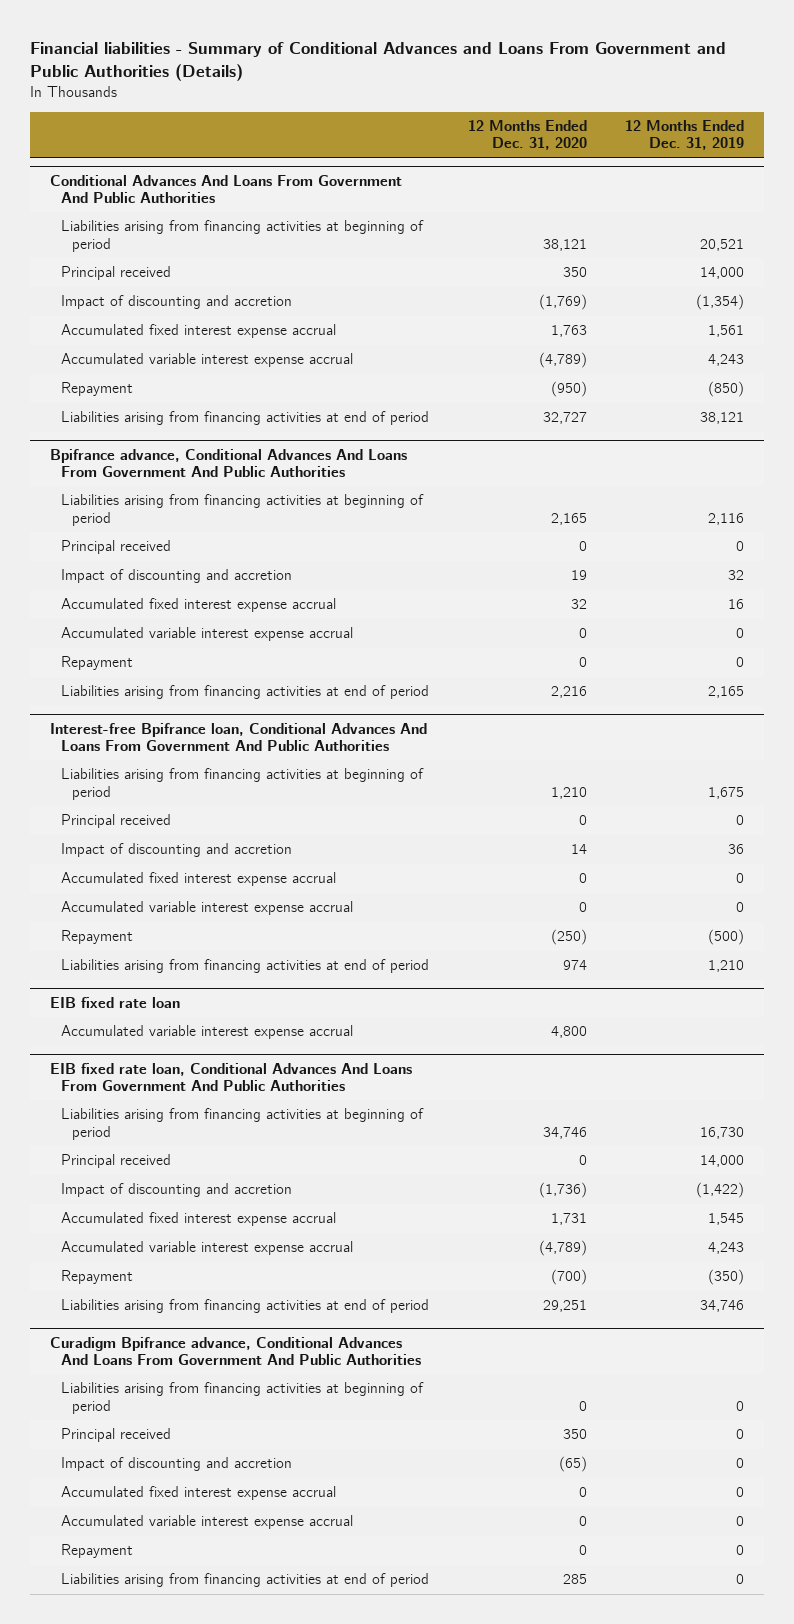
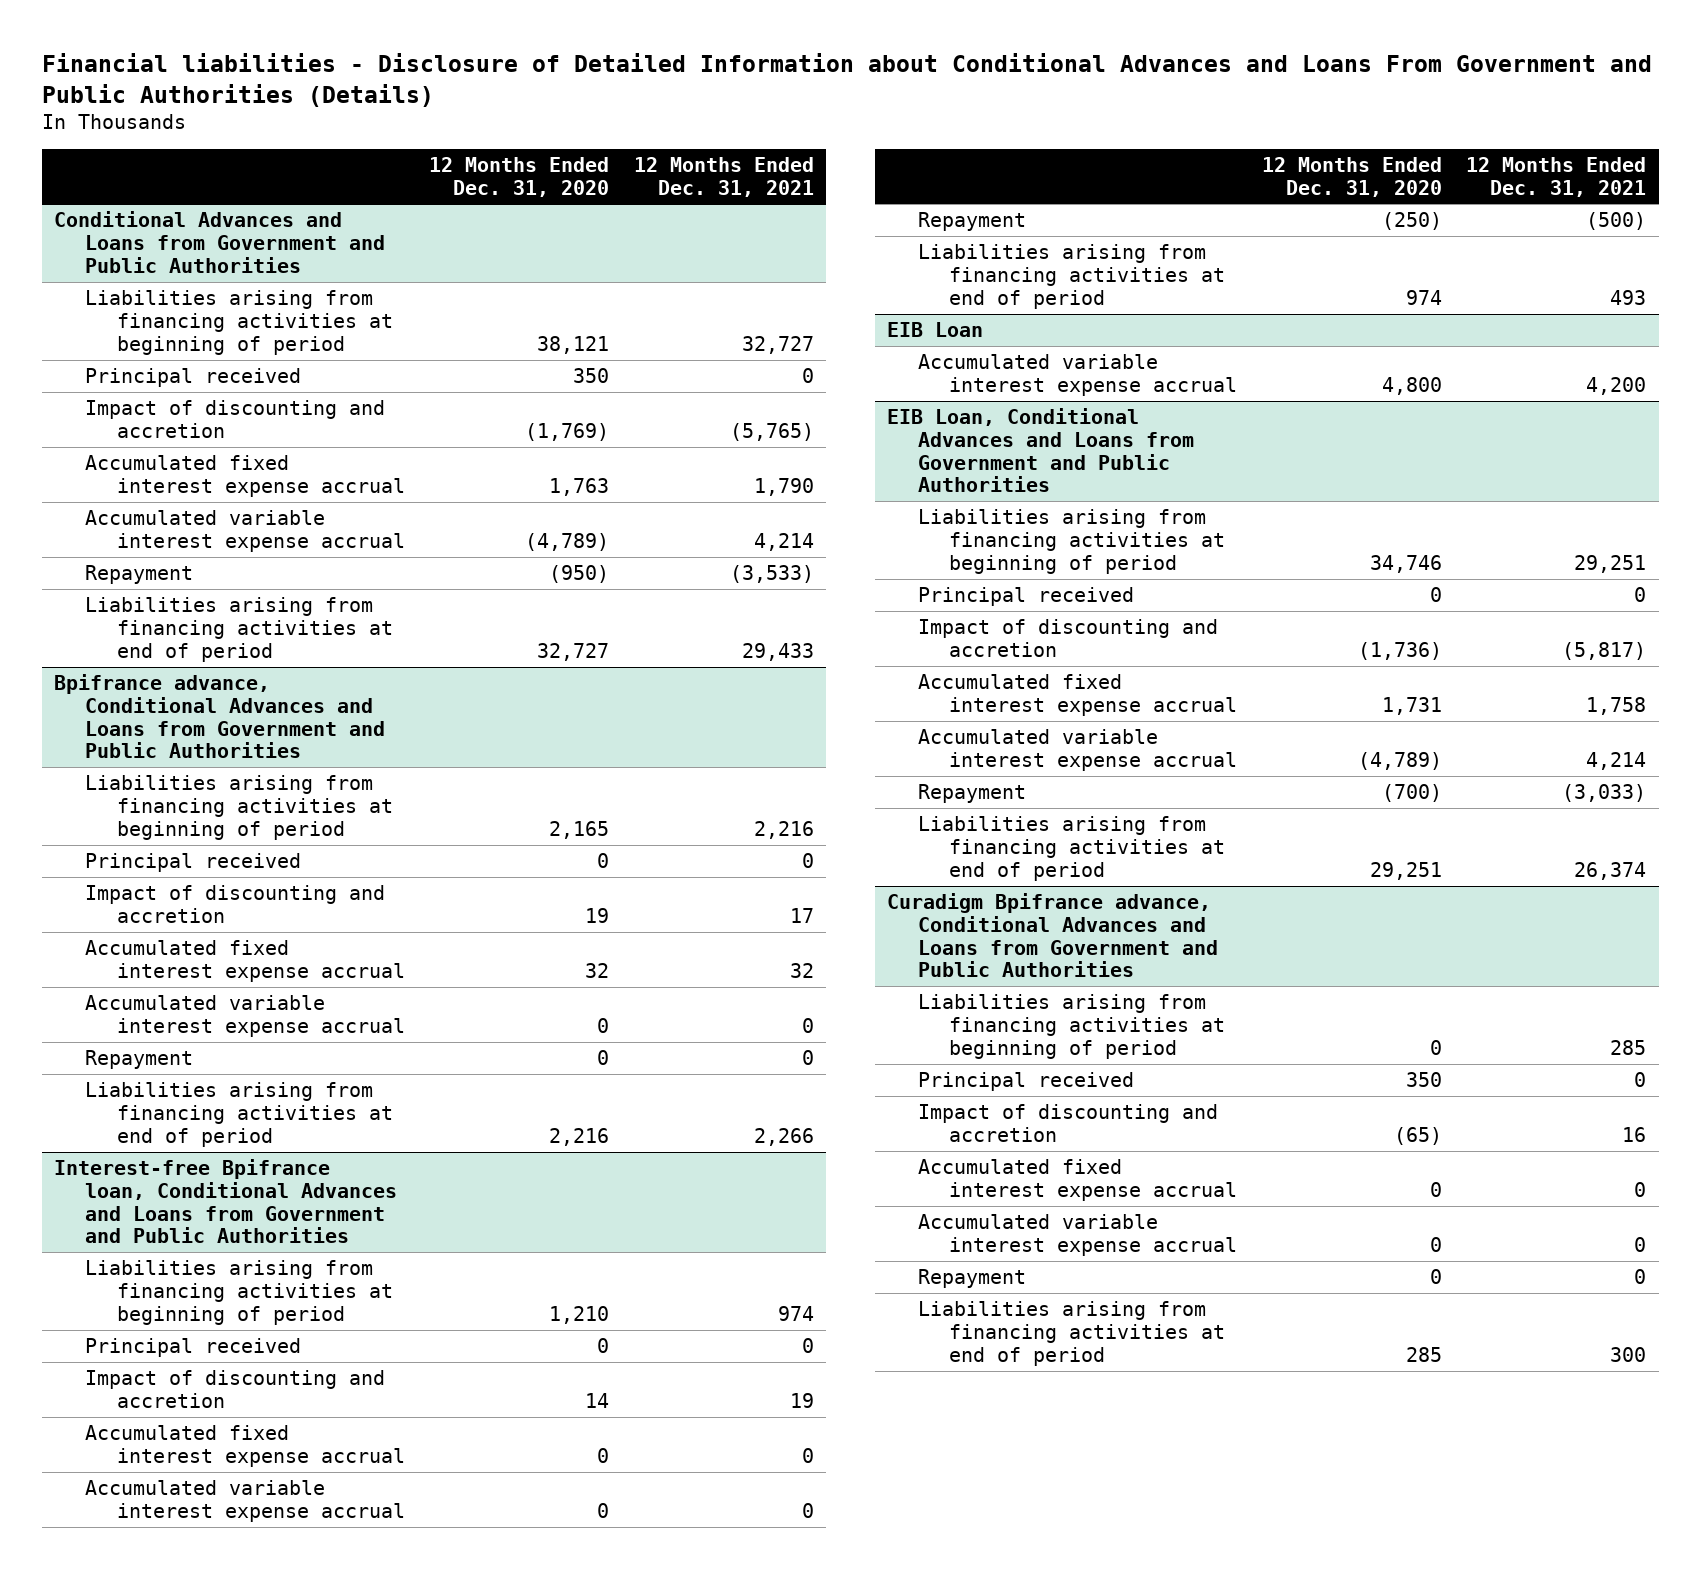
[30,41,727,81] Financial liabilities - Summary of Conditional Advances and Loans From Government and Public Authorities (Details) -> [41,53,1652,107] Financial liabilities - Disclosure of Detailed Information about Conditional Advances and Loans From Government and Public Authorities (Details)
[625,120,745,151] 12 Months Ended Dec. 31, 2019 -> none
none -> [633,156,814,197] 12 Months Ended Dec. 31, 2021
[49,175,402,204] Conditional Advances And Loans From Government And Public Authorities -> [54,211,386,273] Conditional Advances and Loans from Government and Public Authorities
[49,449,407,478] Bpifrance advance, Conditional Advances And Loans From Government And Public Authorities -> [54,674,386,759] Bpifrance advance, Conditional Advances and Loans from Government and Public Authorities
[49,723,427,752] Interest-free Bpifrance loan, Conditional Advances And Loans From Government And Public Authorities -> [54,1159,398,1244] Interest-free Bpifrance loan, Conditional Advances and Loans from Government and Public Authorities
[49,997,180,1009] EIB fixed rate loan -> [886,322,983,338] EIB Loan
[49,1063,412,1092] EIB fixed rate loan, Conditional Advances And Loans From Government And Public Authorities -> [886,408,1195,493] EIB Loan, Conditional Advances and Loans from Government and Public Authorities
[49,1337,422,1366] Curadigm Bpifrance advance, Conditional Advances And Loans From Government And Public Authorities -> [886,893,1219,978] Curadigm Bpifrance advance, Conditional Advances and Loans from Government and Public Authorities

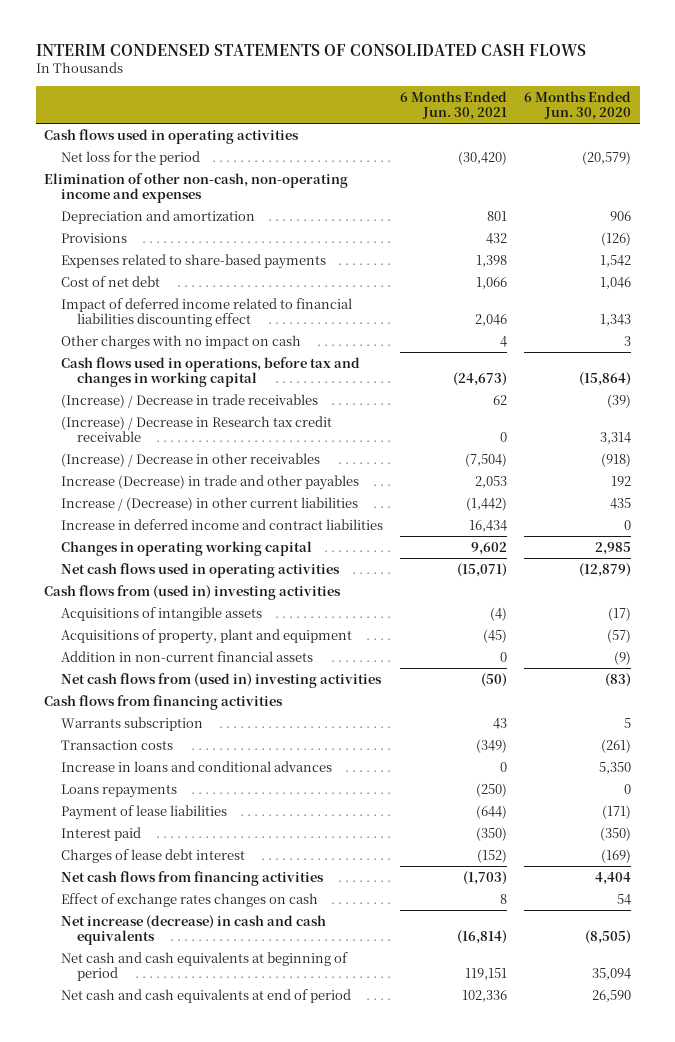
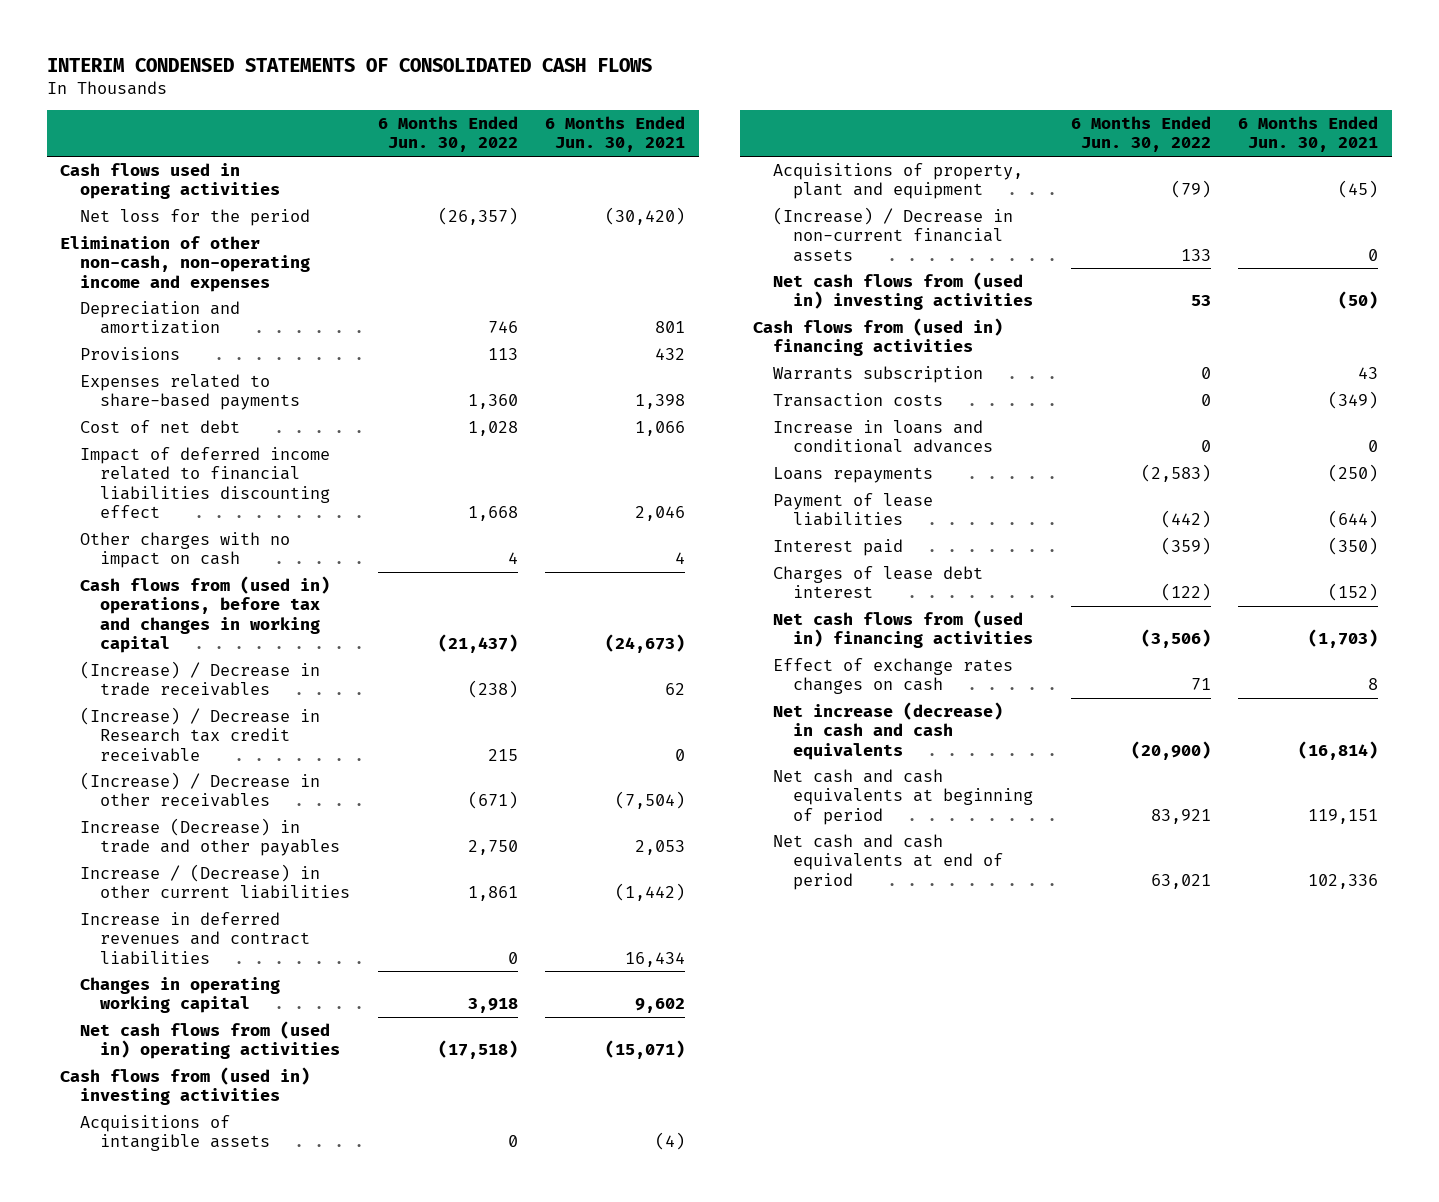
[524,90,632,121] 6 Months Ended Jun. 30, 2020 -> none
none -> [377,116,518,153] 6 Months Ended Jun. 30, 2022
[60,356,360,387] Cash flows used in operations, before tax and changes in working capital -> [80,576,331,653] Cash flows from (used in) operations, before tax and changes in working capital
[60,518,383,530] Increase in deferred income and contract liabilities -> [80,912,311,965] Increase in deferred revenues and contract liabilities
[60,562,340,578] Net cash flows used in operating activities -> [80,1021,341,1060] Net cash flows from (used in) operating activities
[60,650,313,662] Addition in non-current financial assets -> [773,207,1014,262] (Increase) / Decrease in non-current financial assets
[44,694,284,710] Cash flows from financing activities -> [753,318,1004,357] Cash flows from (used in) financing activities
[60,870,324,886] Net cash flows from financing activities -> [773,610,1034,649] Net cash flows from (used in) financing activities

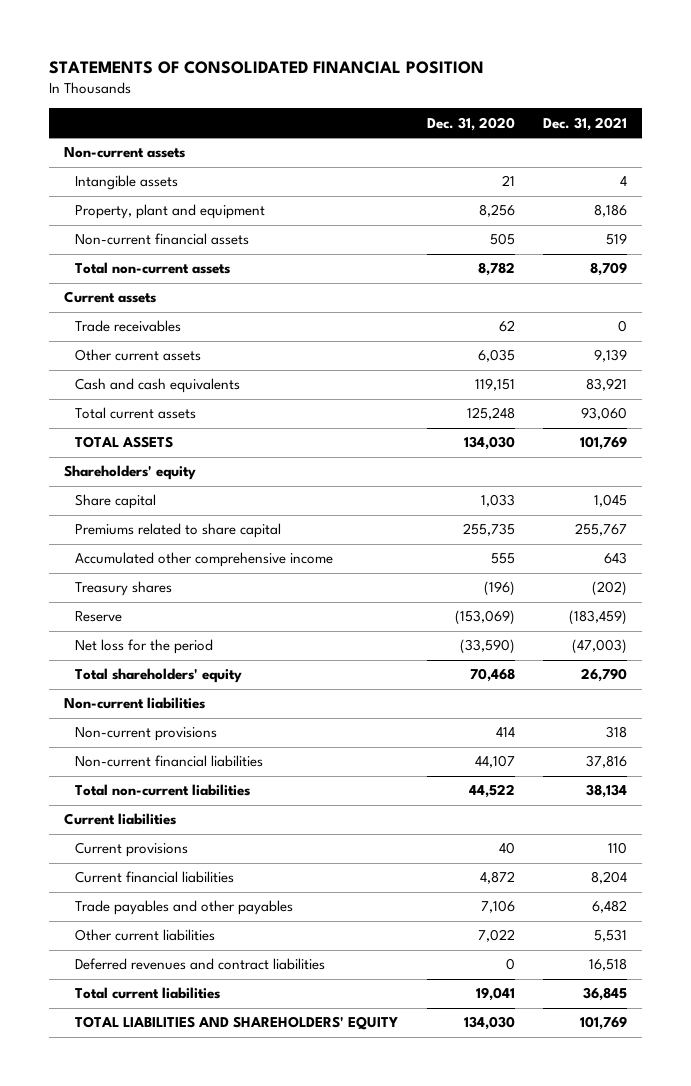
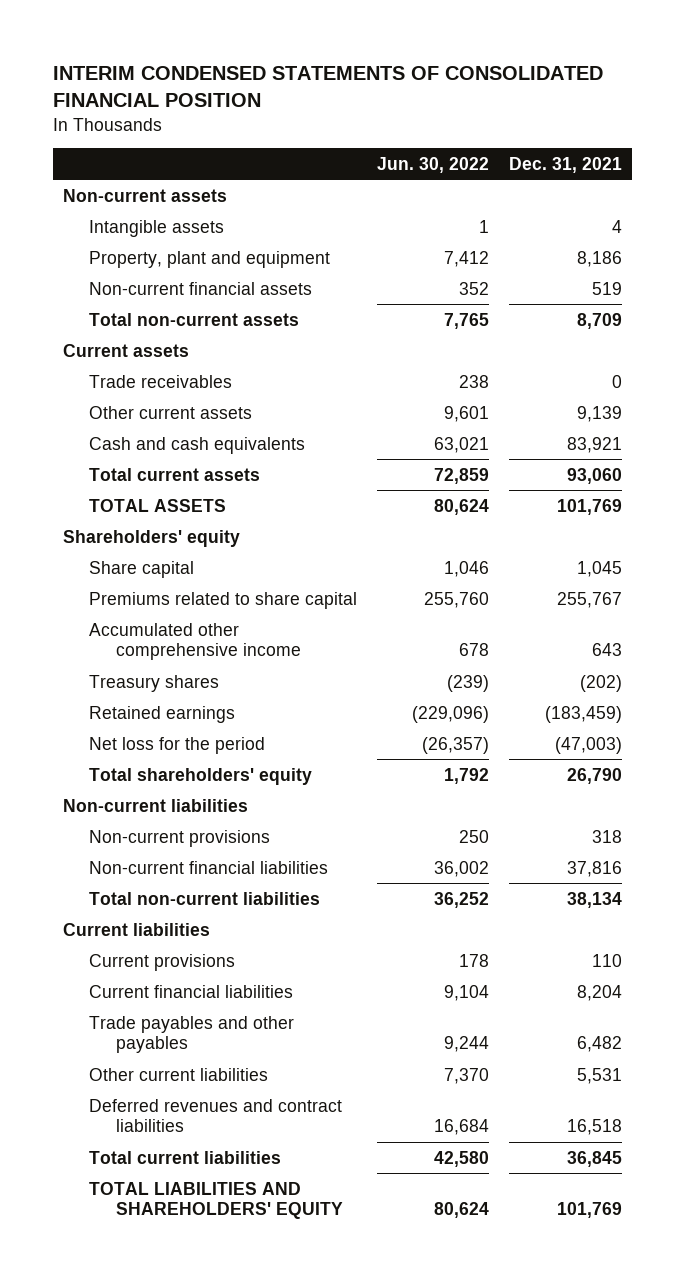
[49,60,485,74] STATEMENTS OF CONSOLIDATED FINANCIAL POSITION -> [52,65,603,107] INTERIM CONDENSED STATEMENTS OF CONSOLIDATED FINANCIAL POSITION
[426,116,515,131] Dec. 31, 2020 -> none
none -> [377,156,490,173] Jun. 30, 2022
[75,611,123,623] Reserve -> [89,705,236,723] Retained earnings

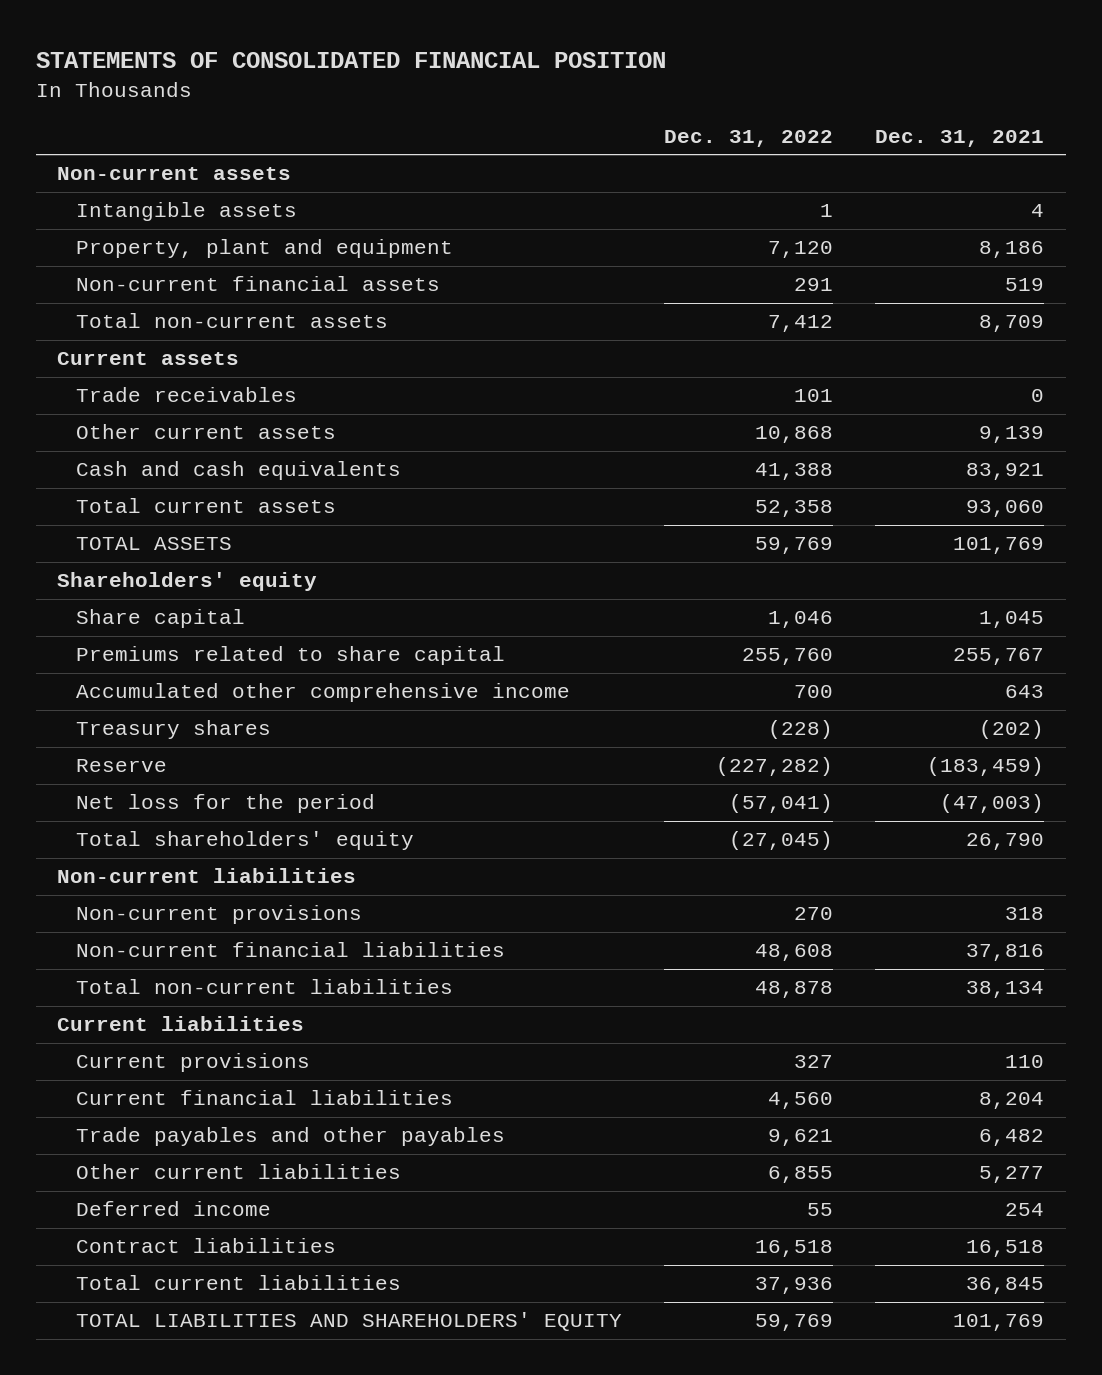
[52,65,603,107] INTERIM CONDENSED STATEMENTS OF CONSOLIDATED FINANCIAL POSITION -> [36,52,667,69] STATEMENTS OF CONSOLIDATED FINANCIAL POSITION
[377,156,490,173] Jun. 30, 2022 -> none
none -> [664,129,834,147] Dec. 31, 2022
[89,705,236,723] Retained earnings -> [75,759,167,773] Reserve
[577,1067,623,1084] 5,531 -> [979,1166,1045,1184] 5,277
none -> [75,1201,271,1217] Deferred income
[89,1098,343,1133] Deferred revenues and contract liabilities -> [75,1238,336,1254] Contract liabilities

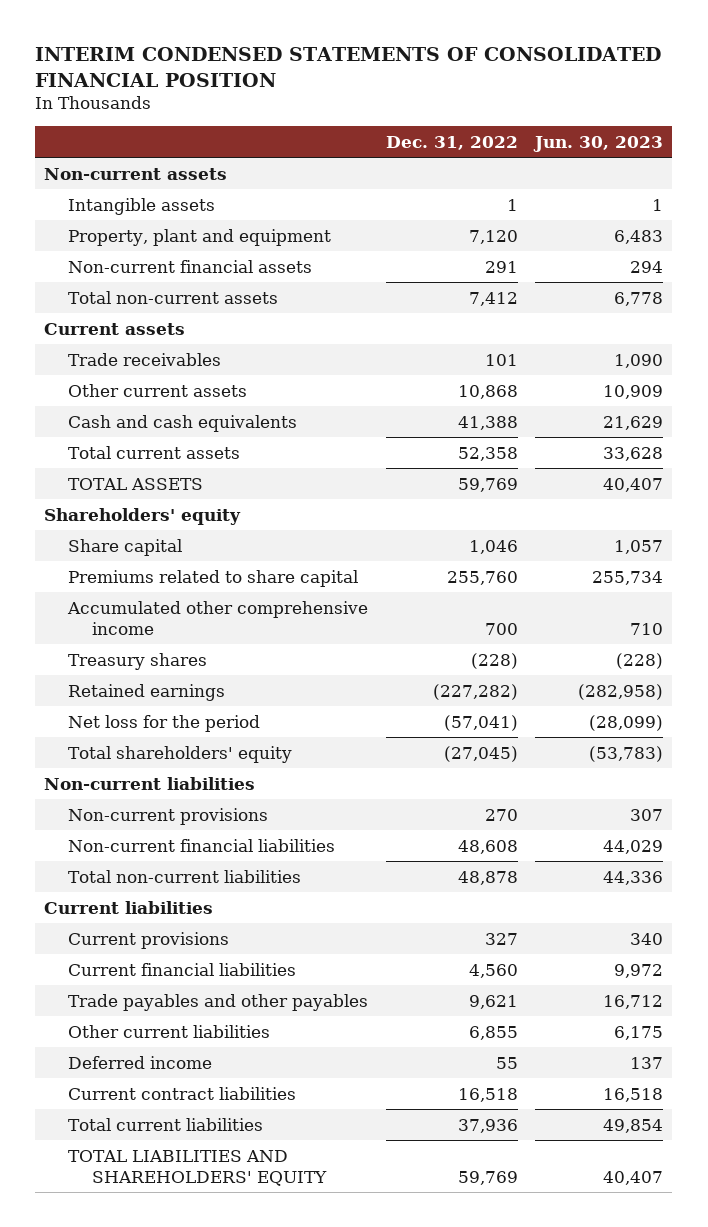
[36,52,667,69] STATEMENTS OF CONSOLIDATED FINANCIAL POSITION -> [35,47,662,87] INTERIM CONDENSED STATEMENTS OF CONSOLIDATED FINANCIAL POSITION
[875,129,1045,147] Dec. 31, 2021 -> none
none -> [533,135,664,152] Jun. 30, 2023
[75,759,167,773] Reserve -> [68,683,226,701] Retained earnings
[75,1238,336,1254] Contract liabilities -> [68,1086,297,1100] Current contract liabilities

